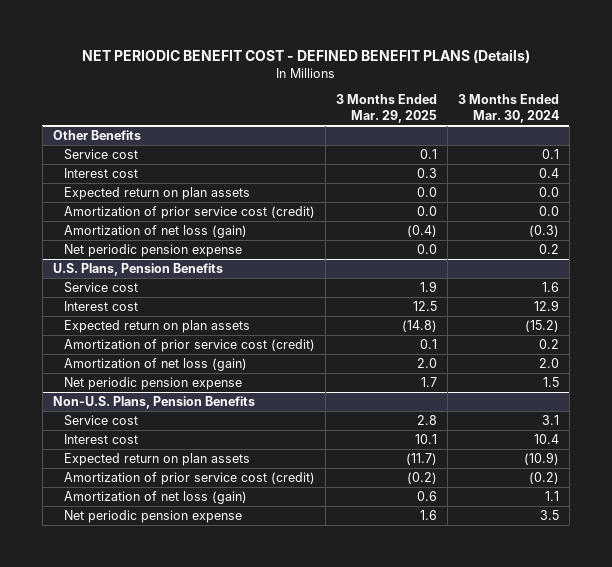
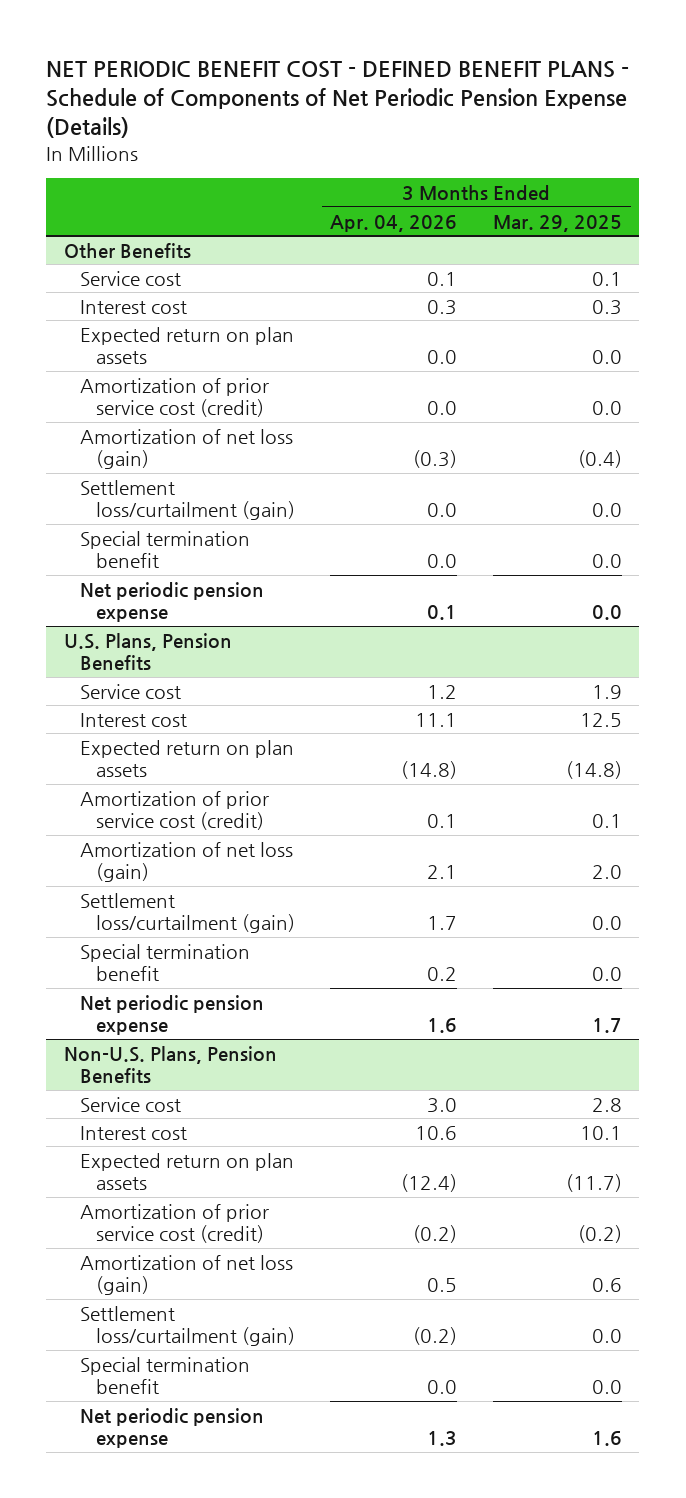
[81,49,530,64] NET PERIODIC BENEFIT COST - DEFINED BENEFIT PLANS (Details) -> [46,60,630,139] NET PERIODIC BENEFIT COST - DEFINED BENEFIT PLANS - Schedule of Components of Net Periodic Pension Expense (Details)
[457,94,559,124] 3 Months Ended Mar. 30, 2024 -> none
none -> [330,214,458,232] Apr. 04, 2026
none -> [80,479,296,521] Settlement loss/curtailment (gain)
none -> [80,530,251,569] Special termination benefit
none -> [80,892,296,934] Settlement loss/curtailment (gain)
none -> [80,943,251,982] Special termination benefit
none -> [80,1305,296,1347] Settlement loss/curtailment (gain)
none -> [80,1356,251,1395] Special termination benefit

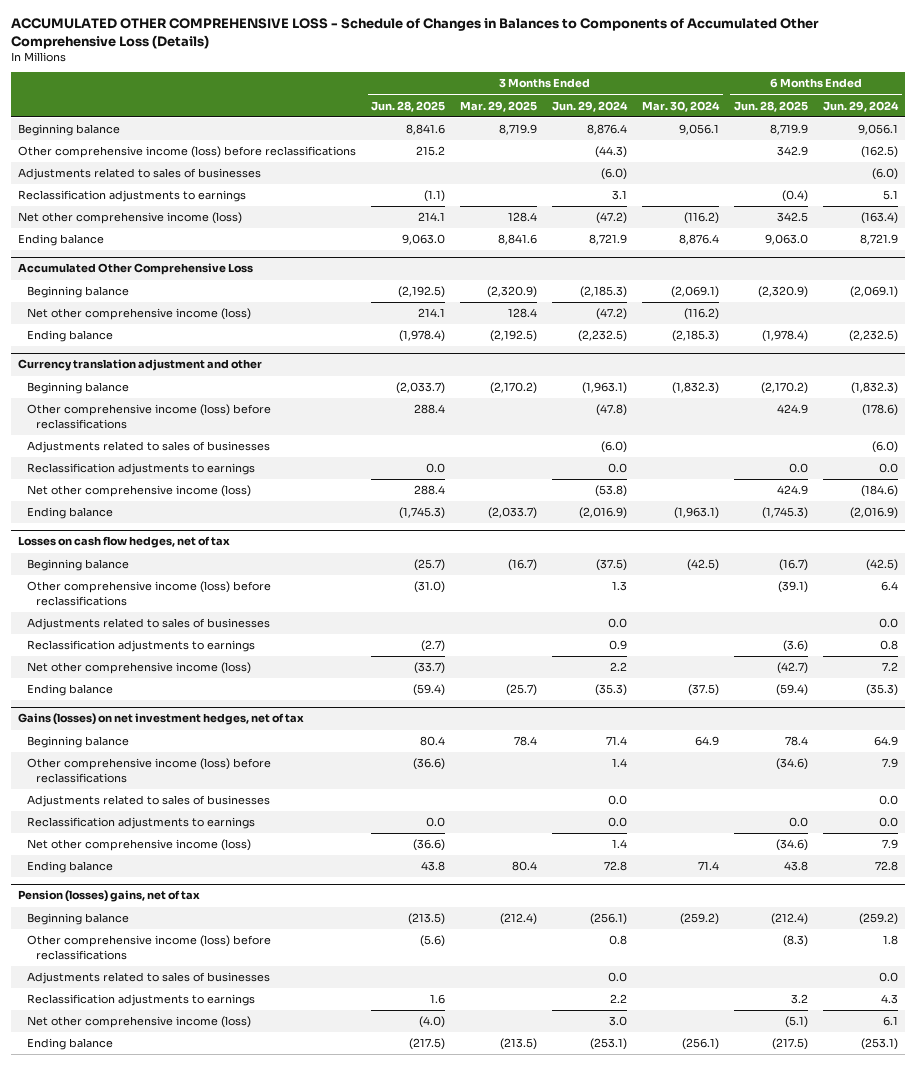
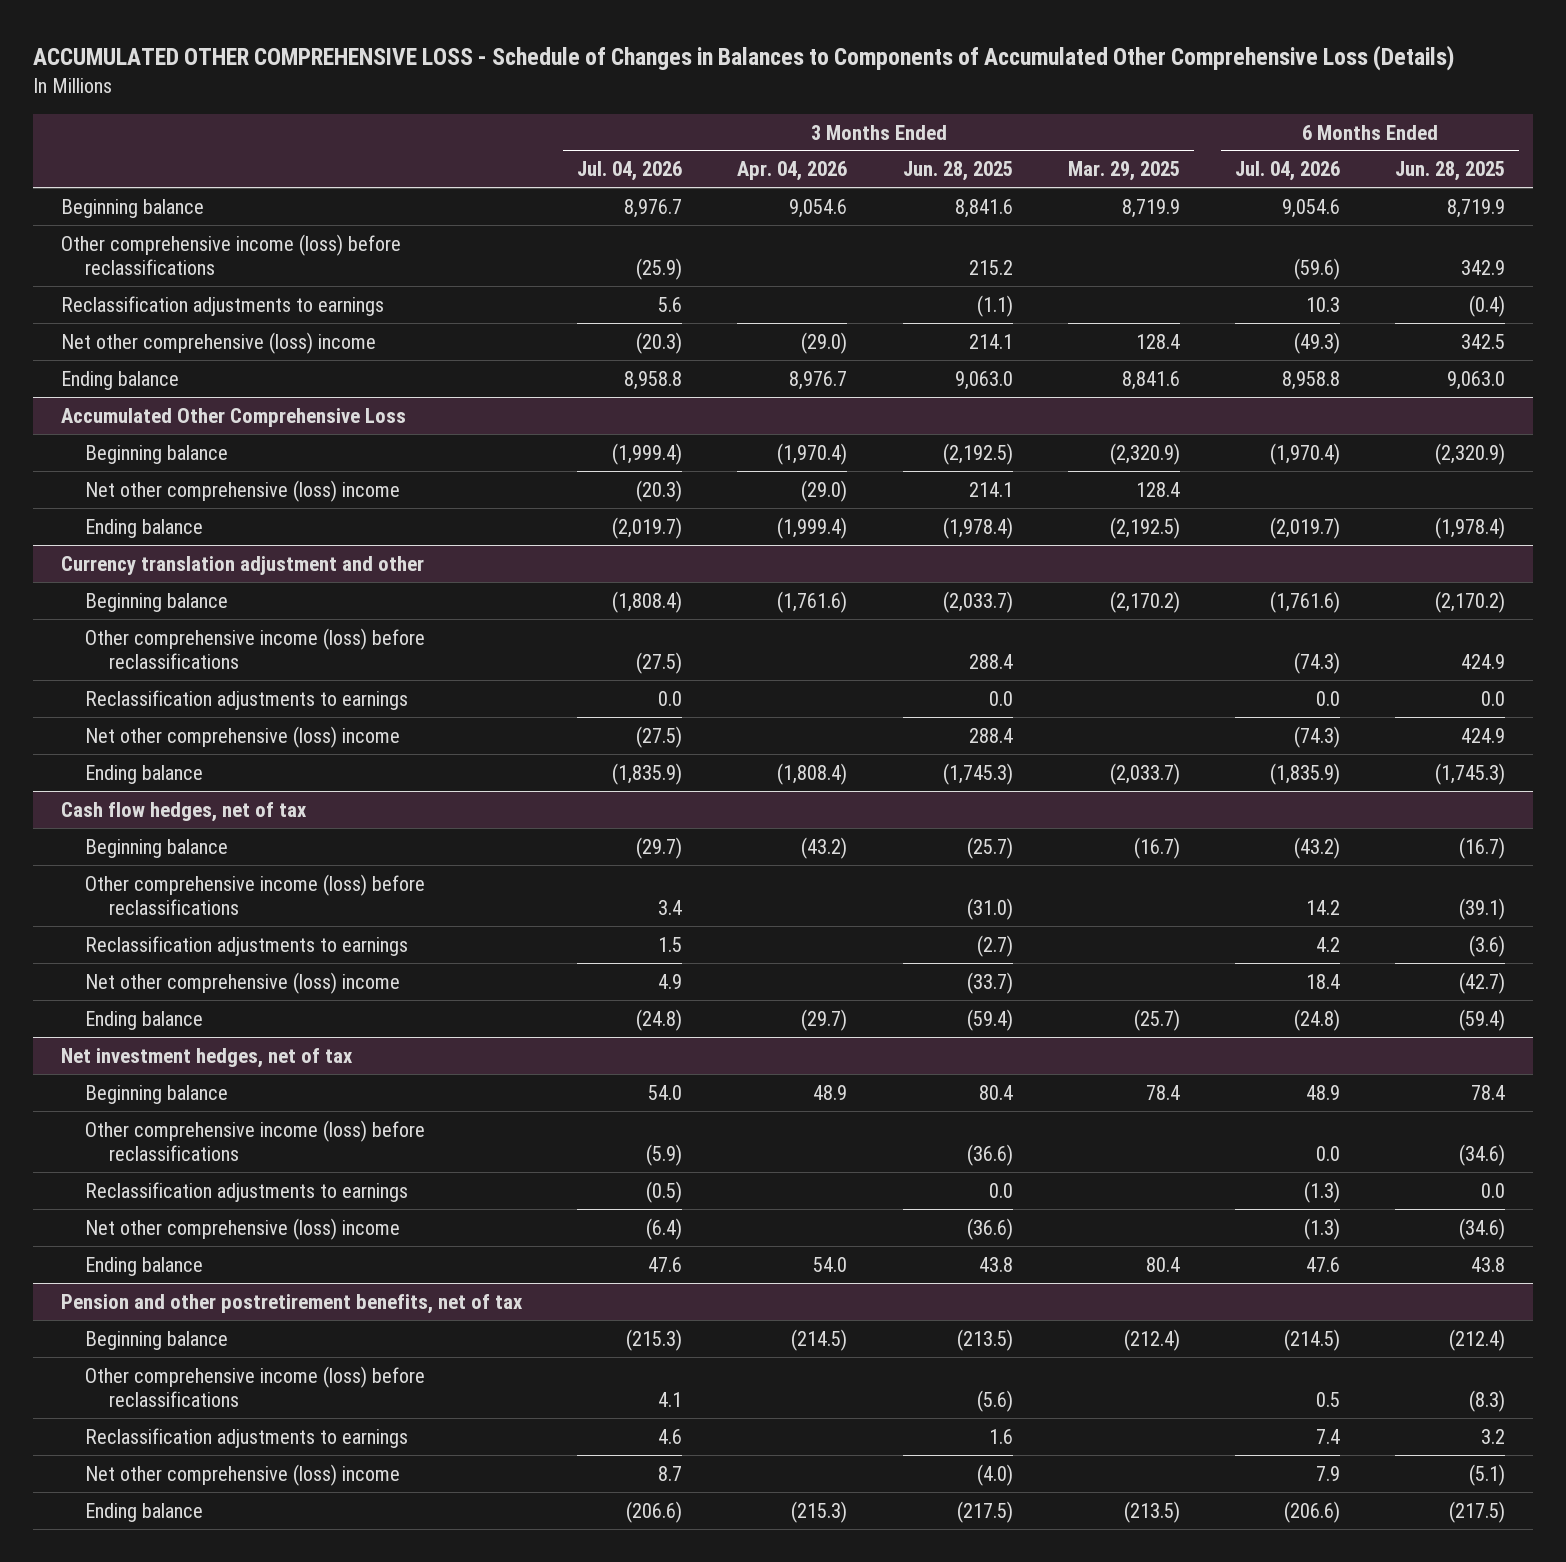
[552,100,629,112] Jun. 29, 2024 -> none
[642,100,721,112] Mar. 30, 2024 -> none
[822,100,899,112] Jun. 29, 2024 -> none
none -> [577,161,683,182] Jul. 04, 2026
none -> [737,161,848,182] Apr. 04, 2026
none -> [1235,161,1341,182] Jul. 04, 2026
[18,168,262,181] Adjustments related to sales of businesses -> none
[18,212,243,225] Net other comprehensive income (loss) -> [60,331,376,354] Net other comprehensive (loss) income
[27,308,252,321] Net other comprehensive income (loss) -> [84,479,400,502] Net other comprehensive (loss) income
[27,441,271,454] Adjustments related to sales of businesses -> none
[27,485,252,498] Net other comprehensive income (loss) -> [84,725,400,748] Net other comprehensive (loss) income
[18,536,231,549] Losses on cash flow hedges, net of tax -> [60,801,307,822] Cash flow hedges, net of tax
[27,618,271,631] Adjustments related to sales of businesses -> none
[27,662,252,675] Net other comprehensive income (loss) -> [84,971,400,994] Net other comprehensive (loss) income
[18,713,305,726] Gains (losses) on net investment hedges, net of tax -> [60,1047,353,1068] Net investment hedges, net of tax
[27,795,271,808] Adjustments related to sales of businesses -> none
[27,839,252,852] Net other comprehensive income (loss) -> [84,1217,400,1240] Net other comprehensive (loss) income
[18,890,201,903] Pension (losses) gains, net of tax -> [60,1293,523,1314] Pension and other postretirement benefits, net of tax
[27,972,271,985] Adjustments related to sales of businesses -> none
[27,1016,252,1029] Net other comprehensive income (loss) -> [84,1463,400,1486] Net other comprehensive (loss) income

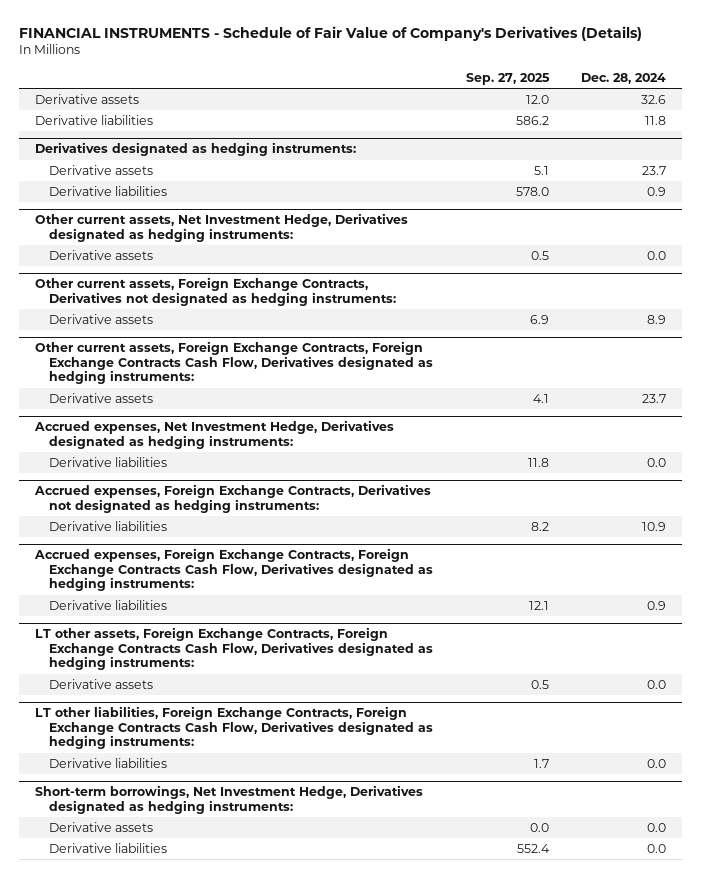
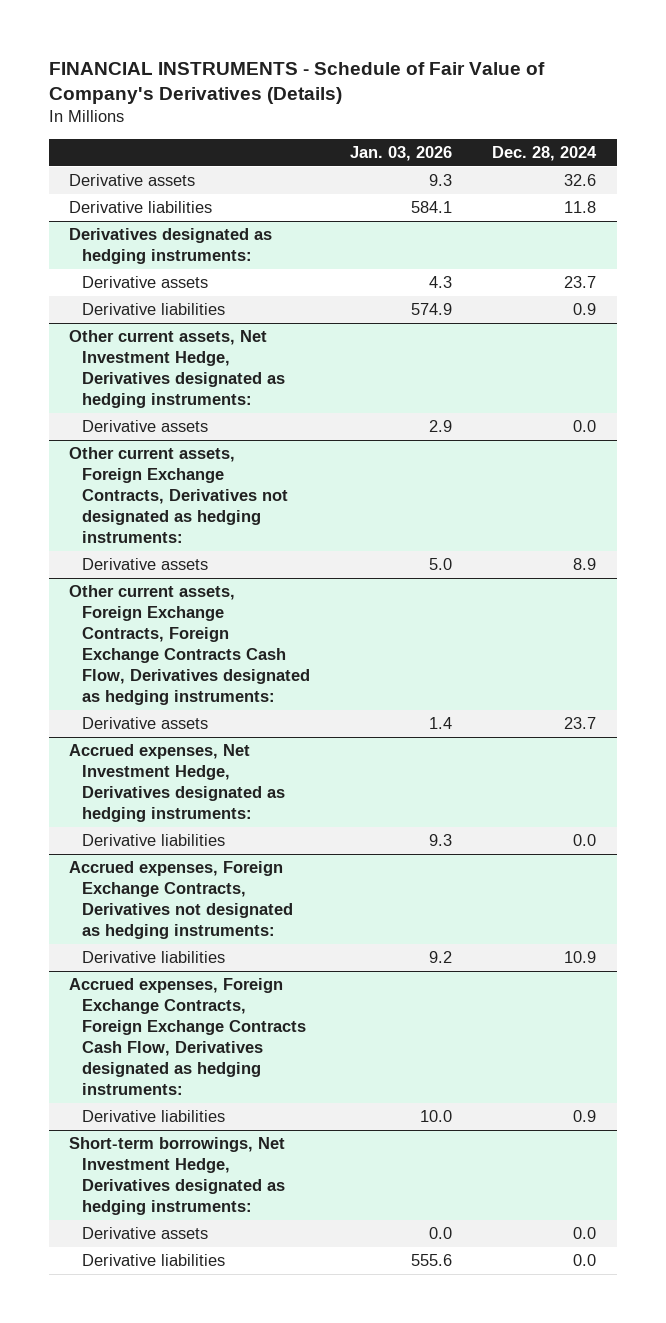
[465,72,550,85] Sep. 27, 2025 -> none
none -> [349,145,452,161] Jan. 03, 2026
[34,627,434,671] LT other assets, Foreign Exchange Contracts, Foreign Exchange Contracts Cash Flow, Derivatives designated as hedging instruments: -> none
[49,679,154,690] Derivative assets -> none
[34,706,434,750] LT other liabilities, Foreign Exchange Contracts, Foreign Exchange Contracts Cash Flow, Derivatives designated as hedging instruments: -> none
[49,758,168,769] Derivative liabilities -> none

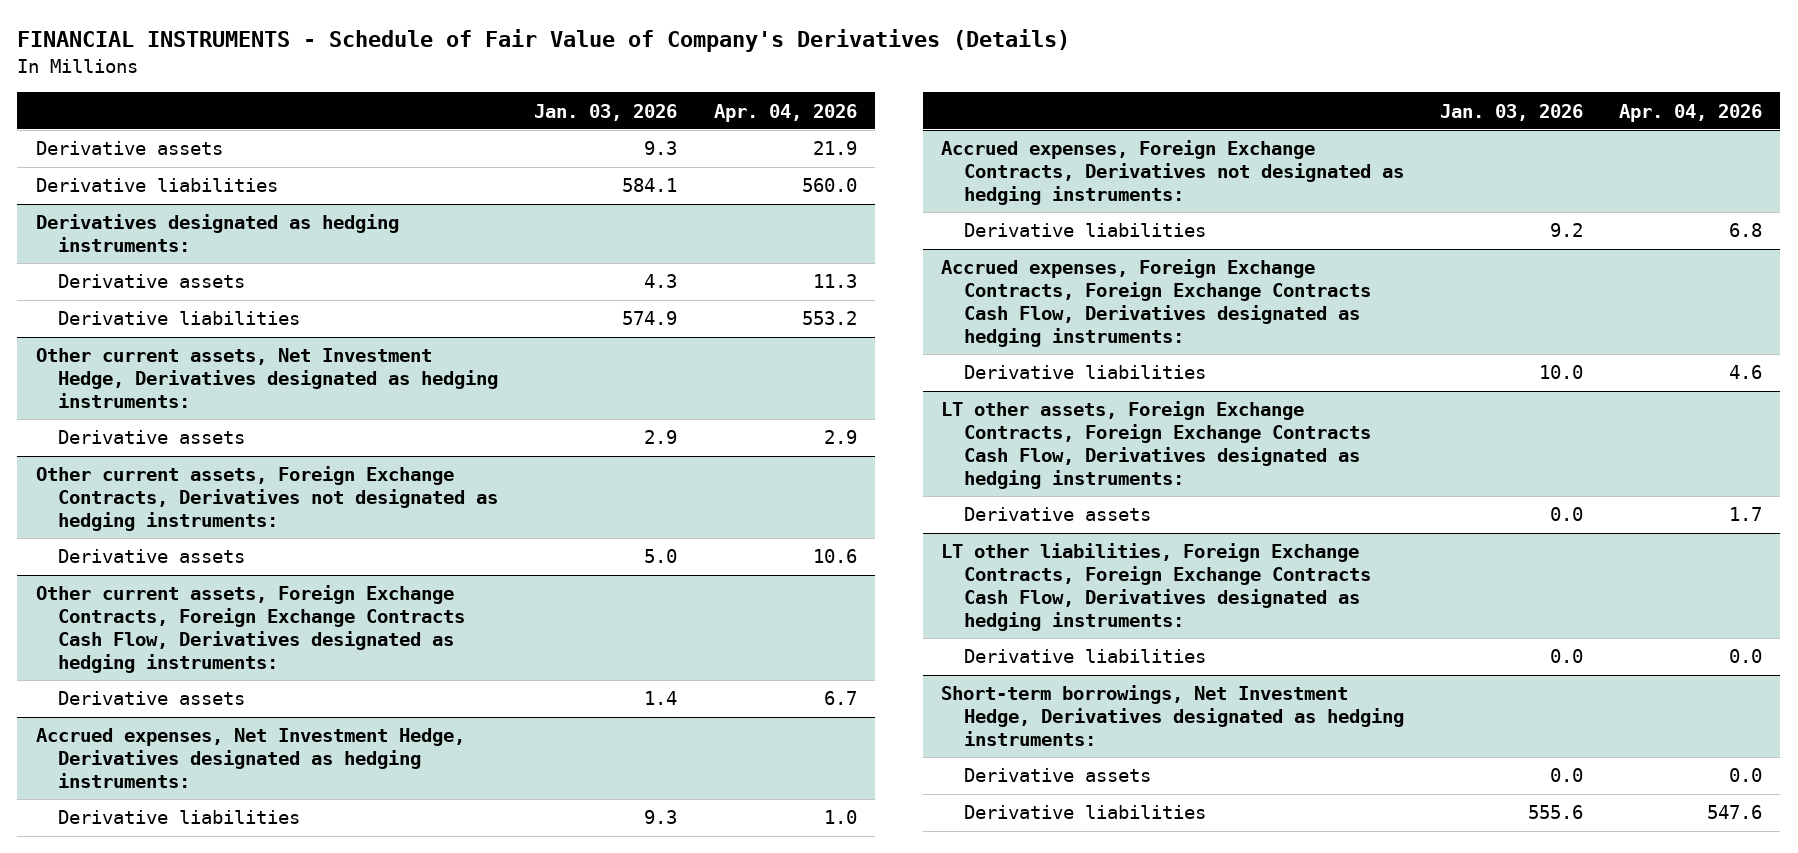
[492,145,598,161] Dec. 28, 2024 -> none
none -> [713,103,857,122] Apr. 04, 2026
none -> [941,401,1371,489] LT other assets, Foreign Exchange Contracts, Foreign Exchange Contracts Cash Flow, Derivatives designated as hedging instruments:
none -> [963,507,1151,522] Derivative assets
none -> [941,543,1371,631] LT other liabilities, Foreign Exchange Contracts, Foreign Exchange Contracts Cash Flow, Derivatives designated as hedging instruments:
none -> [963,649,1206,664] Derivative liabilities

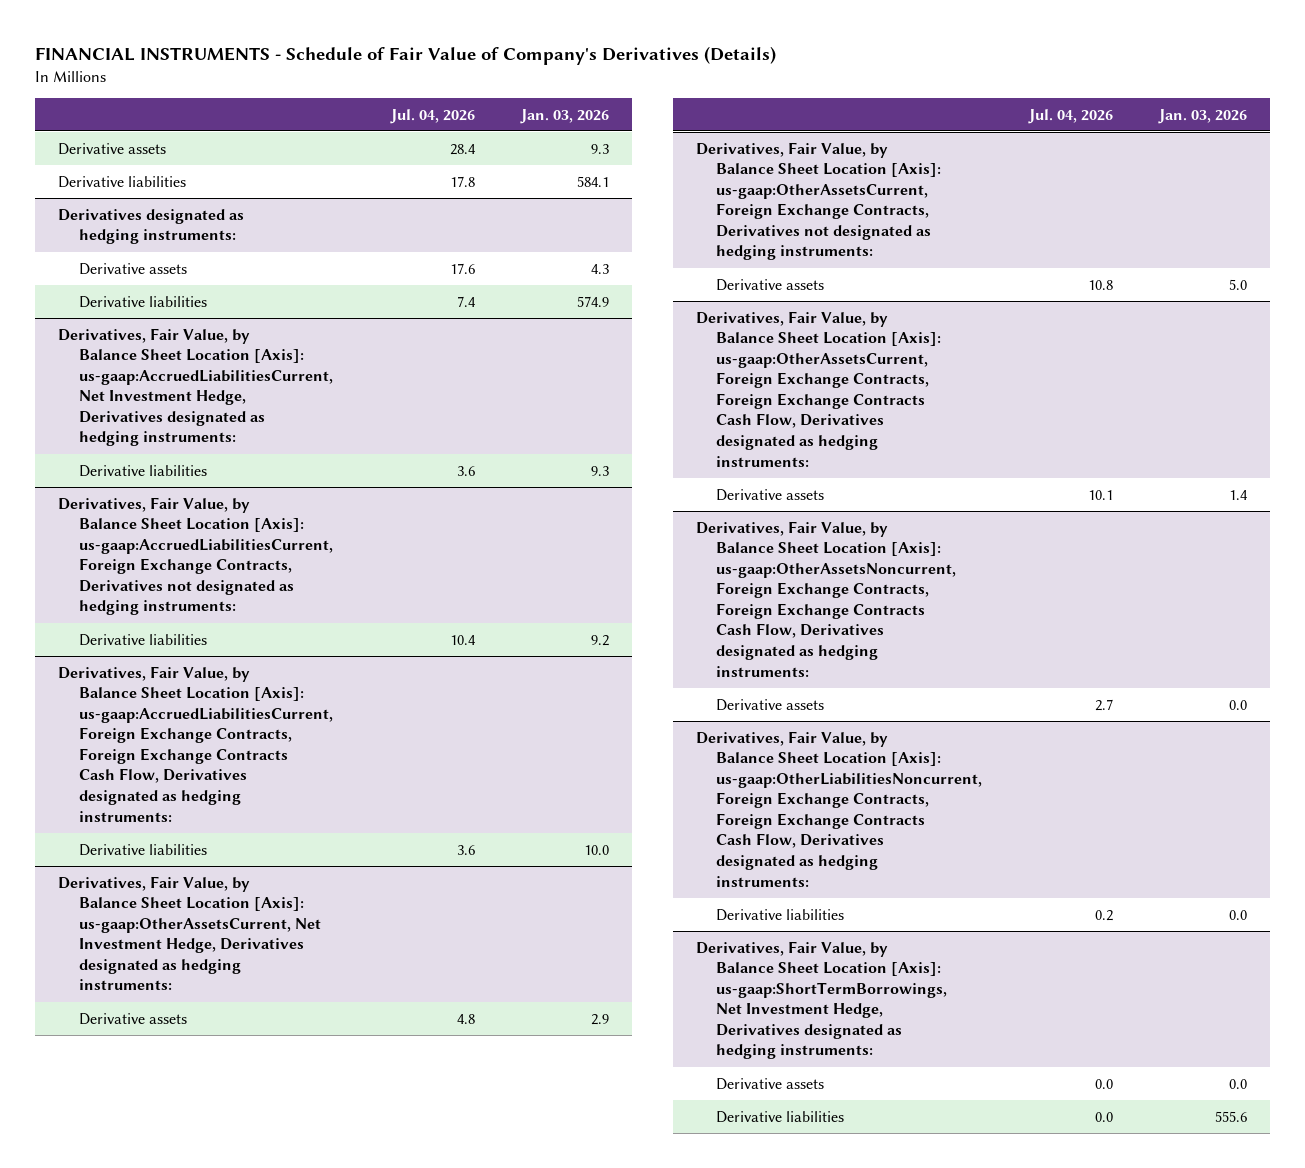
[713,103,857,122] Apr. 04, 2026 -> none
none -> [390,108,476,124] Jul. 04, 2026
[35,348,499,408] Other current assets, Net Investment Hedge, Derivatives designated as hedging instruments: -> none
[58,430,246,445] Derivative assets -> none
[35,466,499,531] Other current assets, Foreign Exchange Contracts, Derivatives not designated as hedging instruments: -> none
[58,549,246,564] Derivative assets -> none
[35,585,466,673] Other current assets, Foreign Exchange Contracts, Foreign Exchange Contracts Cash Flow, Derivatives designated as hedging instruments: -> none
[58,691,246,706] Derivative assets -> none
[35,728,465,788] Accrued expenses, Net Investment Hedge, Derivatives designated as hedging instruments: -> none
none -> [58,327,333,447] Derivatives, Fair Value, by Balance Sheet Location [Axis]: us-gaap:AccruedLiabilitiesCurrent, Net Investment Hedge, Derivatives designated as hedging instruments:
[941,140,1404,205] Accrued expenses, Foreign Exchange Contracts, Derivatives not designated as hedging instruments: -> none
none -> [58,496,333,616] Derivatives, Fair Value, by Balance Sheet Location [Axis]: us-gaap:AccruedLiabilitiesCurrent, Foreign Exchange Contracts, Derivatives not designated as hedging instruments:
[941,259,1371,347] Accrued expenses, Foreign Exchange Contracts, Foreign Exchange Contracts Cash Flow, Derivatives designated as hedging instruments: -> none
none -> [58,665,333,822] Derivatives, Fair Value, by Balance Sheet Location [Axis]: us-gaap:AccruedLiabilitiesCurrent, Foreign Exchange Contracts, Foreign Exchange Contracts Cash Flow, Derivatives designated as hedging instruments:
[941,401,1371,489] LT other assets, Foreign Exchange Contracts, Foreign Exchange Contracts Cash Flow, Derivatives designated as hedging instruments: -> none
none -> [58,875,321,991] Derivatives, Fair Value, by Balance Sheet Location [Axis]: us-gaap:OtherAssetsCurrent, Net Investment Hedge, Derivatives designated as hedging instruments:
none -> [78,1012,187,1025] Derivative assets
none -> [695,141,942,261] Derivatives, Fair Value, by Balance Sheet Location [Axis]: us-gaap:OtherAssetsCurrent, Foreign Exchange Contracts, Derivatives not designated as hedging instruments:
none -> [716,278,825,291] Derivative assets
none -> [695,310,942,467] Derivatives, Fair Value, by Balance Sheet Location [Axis]: us-gaap:OtherAssetsCurrent, Foreign Exchange Contracts, Foreign Exchange Contracts Cash Flow, Derivatives designated as hedging instruments:
none -> [716,488,825,501] Derivative assets
none -> [695,520,957,677] Derivatives, Fair Value, by Balance Sheet Location [Axis]: us-gaap:OtherAssetsNoncurrent, Foreign Exchange Contracts, Foreign Exchange Contracts Cash Flow, Derivatives designated as hedging instruments:
[941,543,1371,631] LT other liabilities, Foreign Exchange Contracts, Foreign Exchange Contracts Cash Flow, Derivatives designated as hedging instruments: -> none
none -> [695,730,983,887] Derivatives, Fair Value, by Balance Sheet Location [Axis]: us-gaap:OtherLiabilitiesNoncurrent, Foreign Exchange Contracts, Foreign Exchange Contracts Cash Flow, Derivatives designated as hedging instruments:
[941,685,1404,746] Short-term borrowings, Net Investment Hedge, Derivatives designated as hedging instruments: -> none
none -> [695,940,948,1060] Derivatives, Fair Value, by Balance Sheet Location [Axis]: us-gaap:ShortTermBorrowings, Net Investment Hedge, Derivatives designated as hedging instruments:

